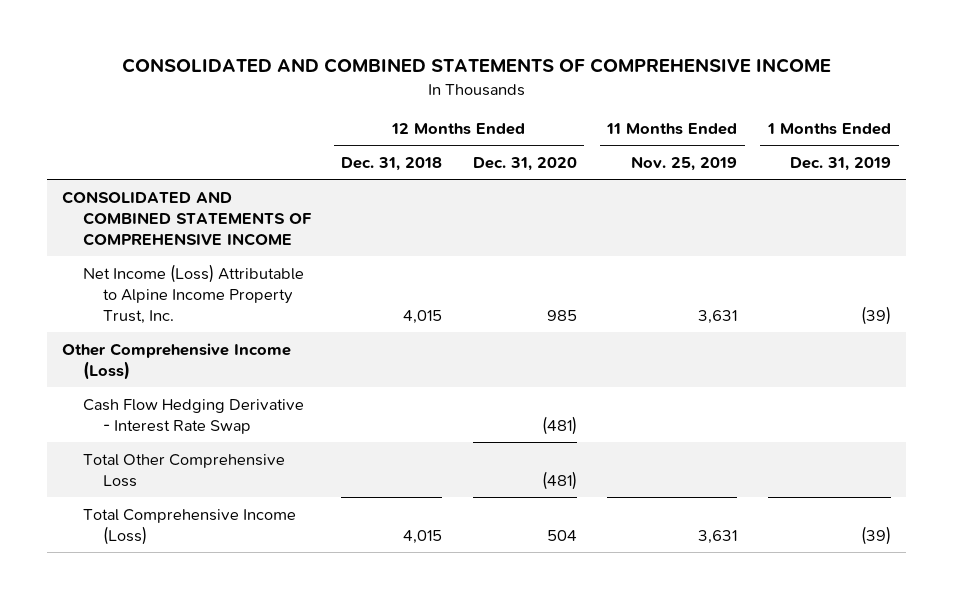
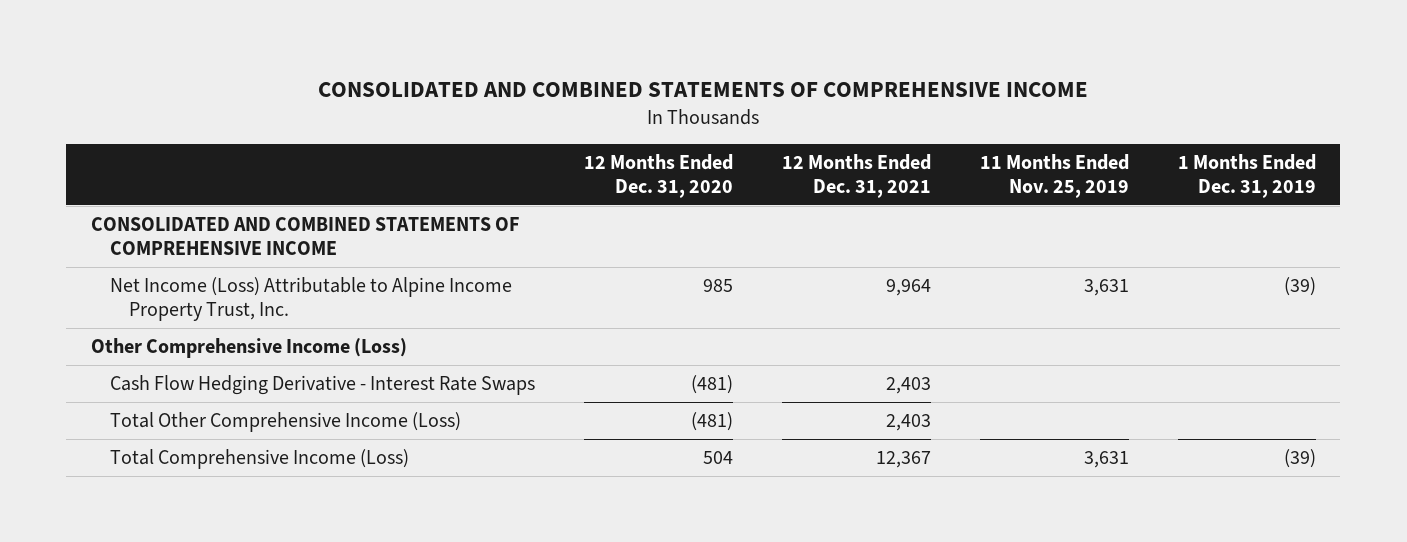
[341,156,443,171] Dec. 31, 2018 -> none
none -> [781,153,931,198] 12 Months Ended Dec. 31, 2021
[82,398,304,434] Cash Flow Hedging Derivative - Interest Rate Swap -> [109,375,535,396] Cash Flow Hedging Derivative - Interest Rate Swaps
[82,453,285,487] Total Other Comprehensive Loss -> [109,412,461,433] Total Other Comprehensive Income (Loss)

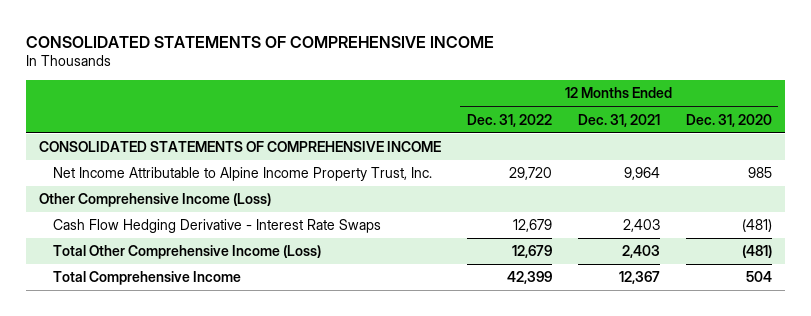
[318,81,1089,97] CONSOLIDATED AND COMBINED STATEMENTS OF COMPREHENSIVE INCOME -> [26,35,495,48] CONSOLIDATED STATEMENTS OF COMPREHENSIVE INCOME
[979,153,1129,198] 11 Months Ended Nov. 25, 2019 -> none
[1177,153,1316,198] 1 Months Ended Dec. 31, 2019 -> none
none -> [466,113,552,127] Dec. 31, 2022
[90,217,519,256] CONSOLIDATED AND COMBINED STATEMENTS OF COMPREHENSIVE INCOME -> [39,141,442,153] CONSOLIDATED STATEMENTS OF COMPREHENSIVE INCOME
[109,277,512,322] Net Income (Loss) Attributable to Alpine Income Property Trust, Inc. -> [52,167,432,182] Net Income Attributable to Alpine Income Property Trust, Inc.
[109,449,409,470] Total Comprehensive Income (Loss) -> [52,271,241,286] Total Comprehensive Income

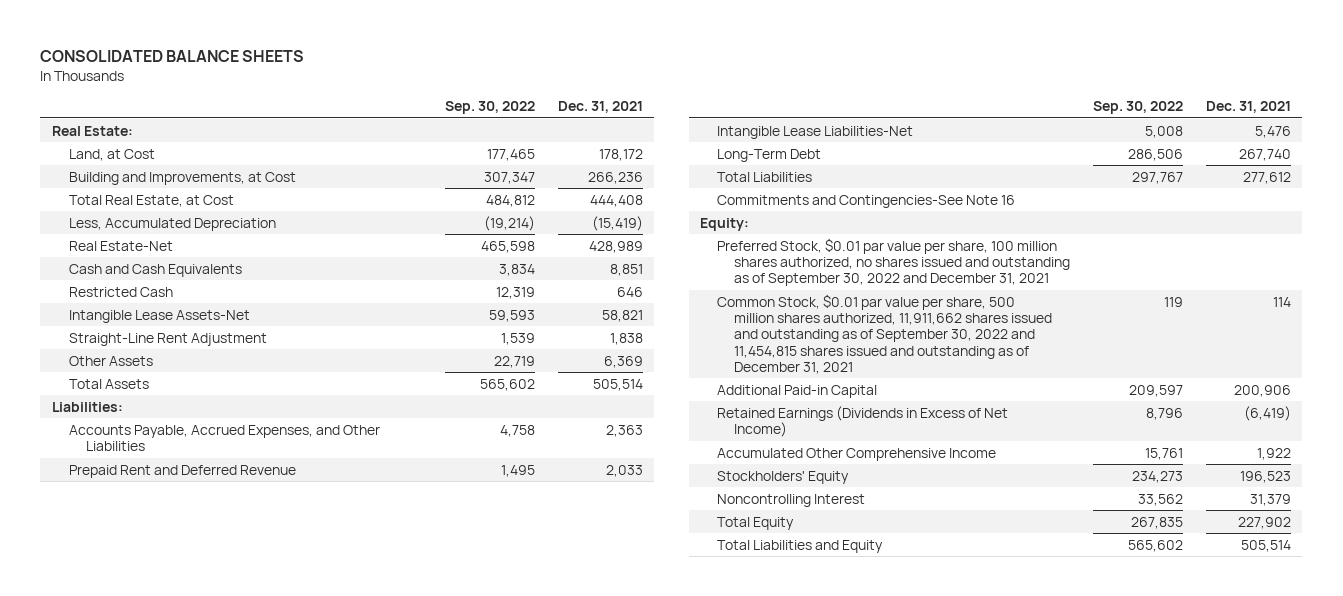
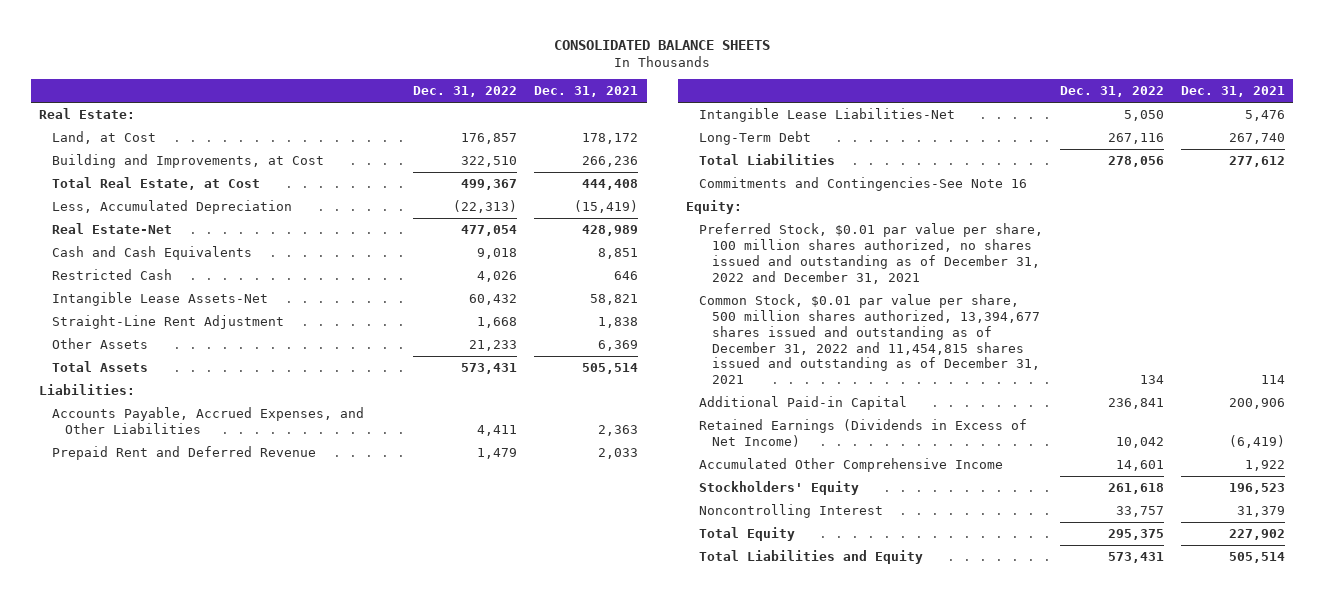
[444,101,535,115] Sep. 30, 2022 -> none
none -> [413,86,518,98] Dec. 31, 2022
[717,237,1071,287] Preferred Stock, $0.01 par value per share, 100 million shares authorized, no shares issued and outstanding as of September 30, 2022 and December 31, 2021 -> [698,223,1043,284] Preferred Stock, $0.01 par value per share, 100 million shares authorized, no shares issued and outstanding as of December 31, 2022 and December 31, 2021
[717,293,1053,374] Common Stock, $0.01 par value per share, 500 million shares authorized, 11,911,662 shares issued and outstanding as of September 30, 2022 and 11,454,815 shares issued and outstanding as of December 31, 2021 -> [698,294,1040,385] Common Stock, $0.01 par value per share, 500 million shares authorized, 13,394,677 shares issued and outstanding as of December 31, 2022 and 11,454,815 shares issued and outstanding as of December 31, 2021

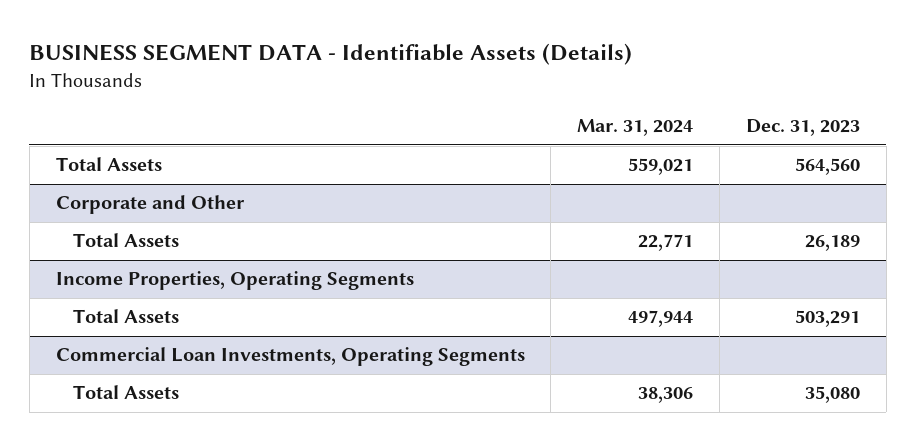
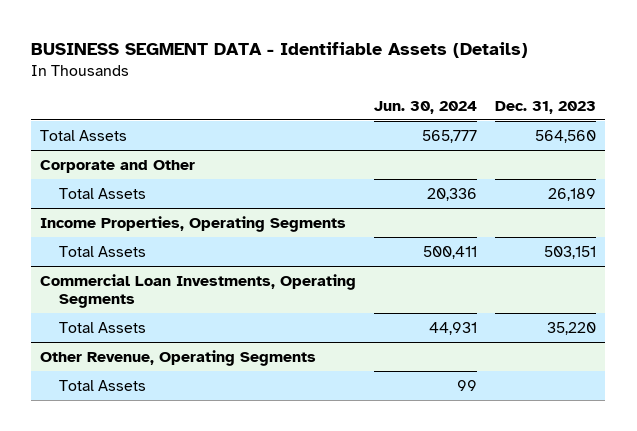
[577,119,694,137] Mar. 31, 2024 -> none
none -> [374,100,478,114] Jun. 30, 2024
[794,310,860,328] 503,291 -> [544,245,597,259] 503,151
[804,386,860,404] 35,080 -> [547,321,597,335] 35,220
none -> [40,349,317,366] Other Revenue, Operating Segments
none -> [58,379,146,391] Total Assets

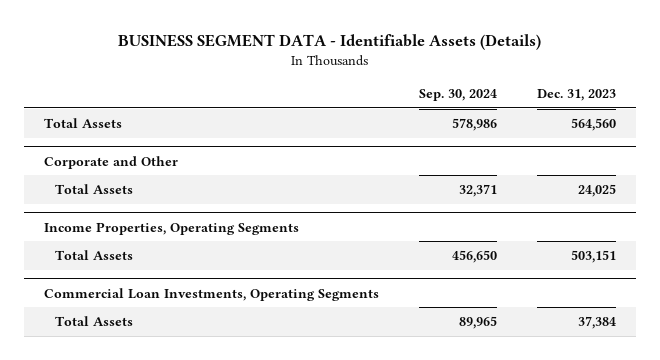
[374,100,478,114] Jun. 30, 2024 -> none
none -> [419,89,498,102] Sep. 30, 2024
[548,187,597,201] 26,189 -> [578,183,617,197] 24,025
[40,349,317,366] Other Revenue, Operating Segments -> none
[58,379,146,391] Total Assets -> none
[547,321,597,335] 35,220 -> [578,315,617,329] 37,384

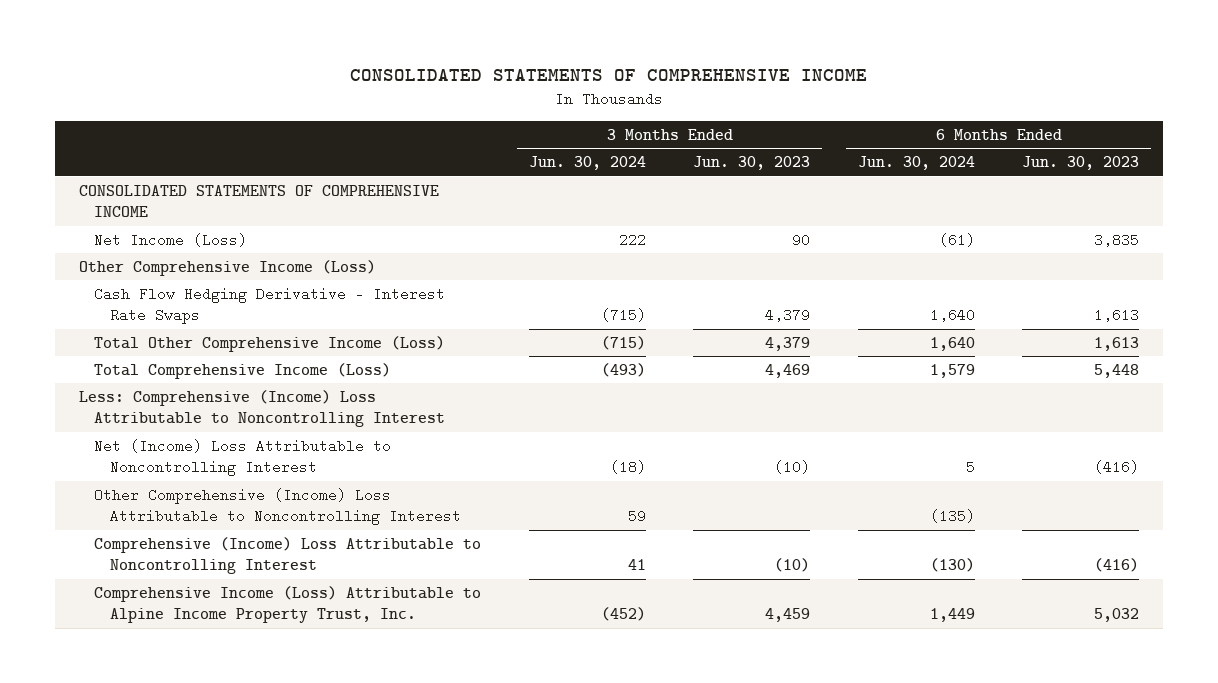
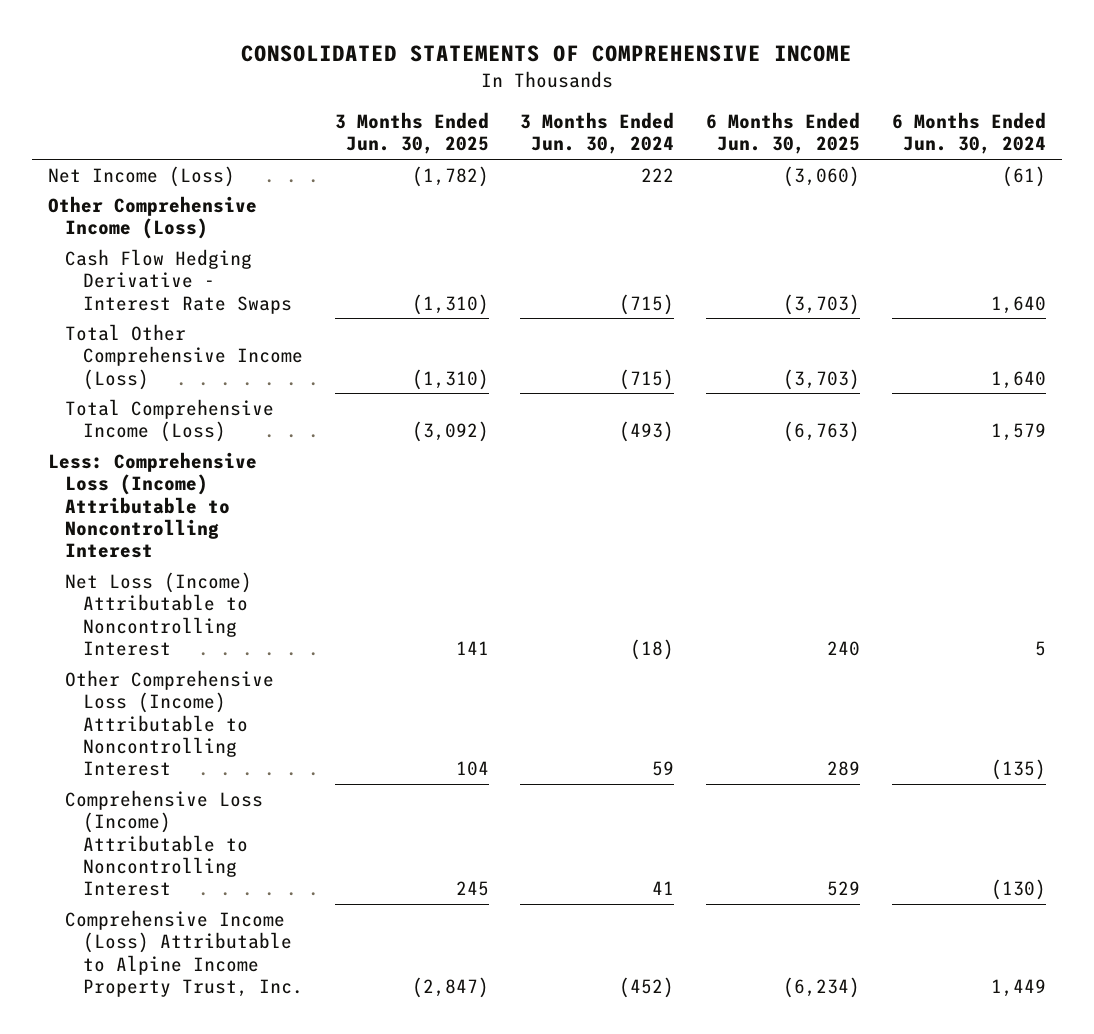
[693,156,811,171] Jun. 30, 2023 -> none
[1022,156,1140,171] Jun. 30, 2023 -> none
none -> [334,112,489,155] 3 Months Ended Jun. 30, 2025
none -> [706,112,861,155] 6 Months Ended Jun. 30, 2025
[78,184,439,218] CONSOLIDATED STATEMENTS OF COMPREHENSIVE INCOME -> none
[78,389,446,428] Less: Comprehensive (Income) Loss Attributable to Noncontrolling Interest -> [47,451,257,559] Less: Comprehensive Loss (Income) Attributable to Noncontrolling Interest
[94,438,392,477] Net (Income) Loss Attributable to Noncontrolling Interest -> [65,571,253,657] Net Loss (Income) Attributable to Noncontrolling Interest
[94,487,462,526] Other Comprehensive (Income) Loss Attributable to Noncontrolling Interest -> [65,669,275,777] Other Comprehensive Loss (Income) Attributable to Noncontrolling Interest
[94,536,482,575] Comprehensive (Income) Loss Attributable to Noncontrolling Interest -> [65,789,264,897] Comprehensive Loss (Income) Attributable to Noncontrolling Interest

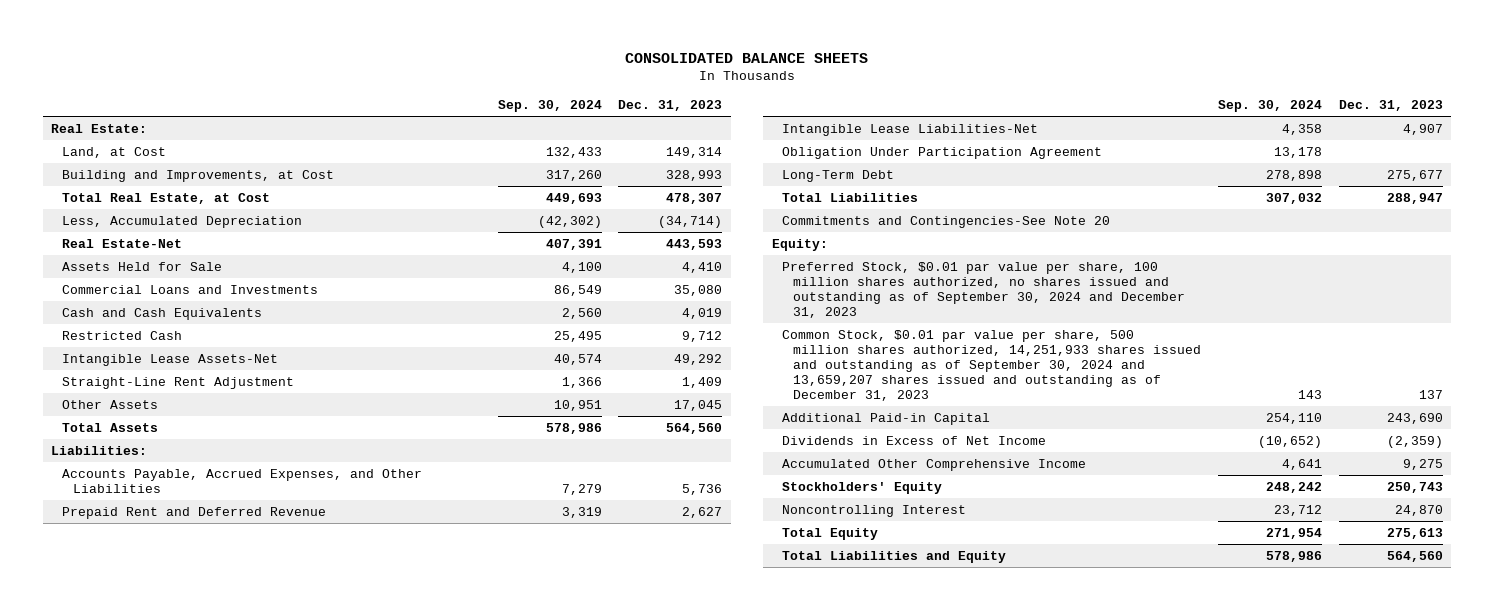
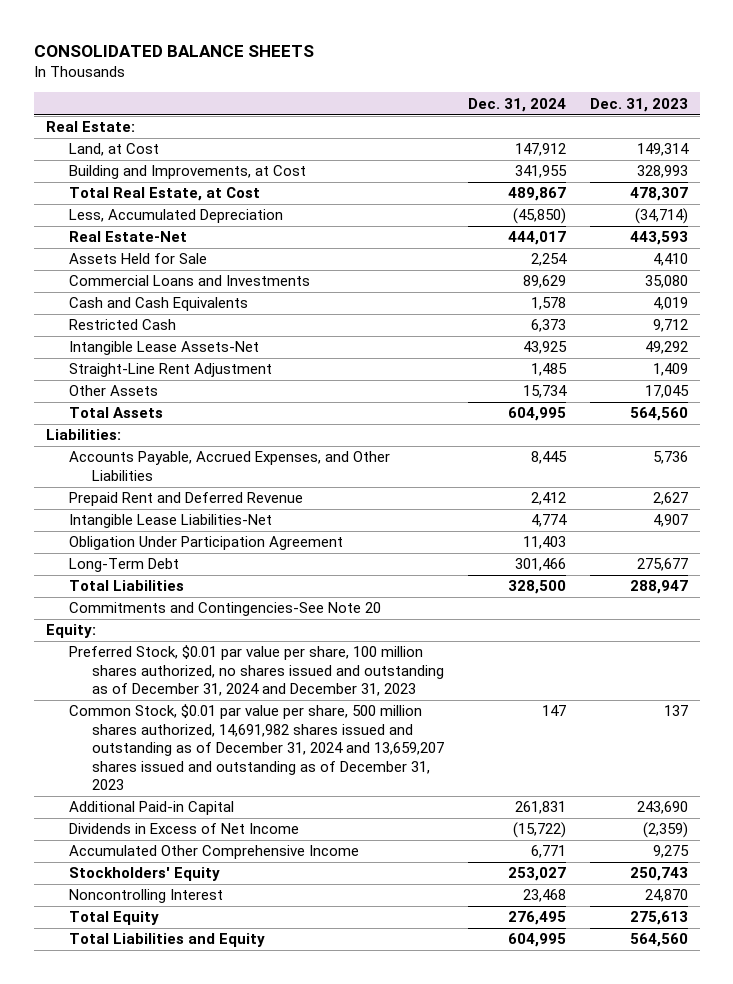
[497,99,602,112] Sep. 30, 2024 -> none
none -> [467,97,566,112] Dec. 31, 2024
[782,261,1186,318] Preferred Stock, $0.01 par value per share, 100 million shares authorized, no shares issued and outstanding as of September 30, 2024 and December 31, 2023 -> [68,645,444,697] Preferred Stock, $0.01 par value per share, 100 million shares authorized, no shares issued and outstanding as of December 31, 2024 and December 31, 2023
[782,329,1202,401] Common Stock, $0.01 par value per share, 500 million shares authorized, 14,251,933 shares issued and outstanding as of September 30, 2024 and 13,659,207 shares issued and outstanding as of December 31, 2023 -> [68,704,444,791] Common Stock, $0.01 par value per share, 500 million shares authorized, 14,691,982 shares issued and outstanding as of December 31, 2024 and 13,659,207 shares issued and outstanding as of December 31, 2023

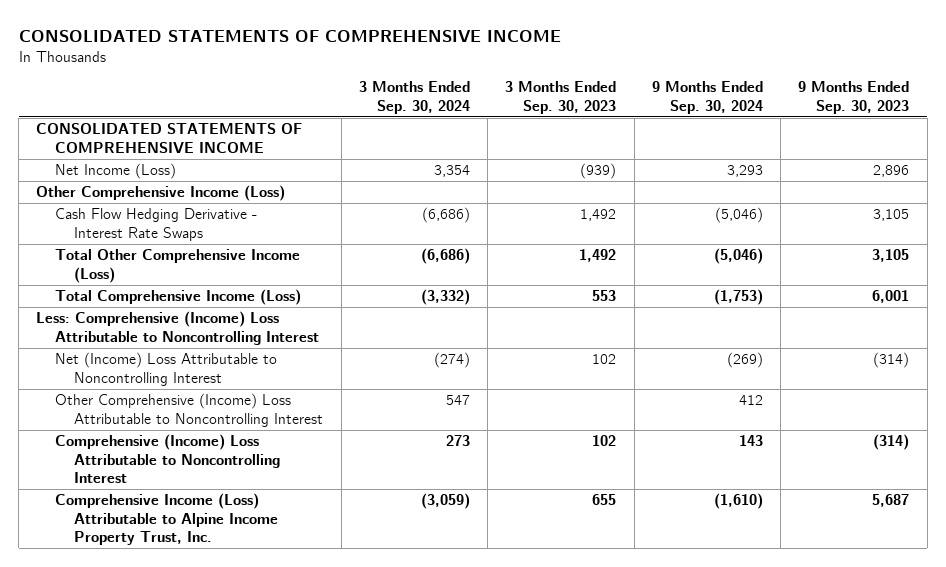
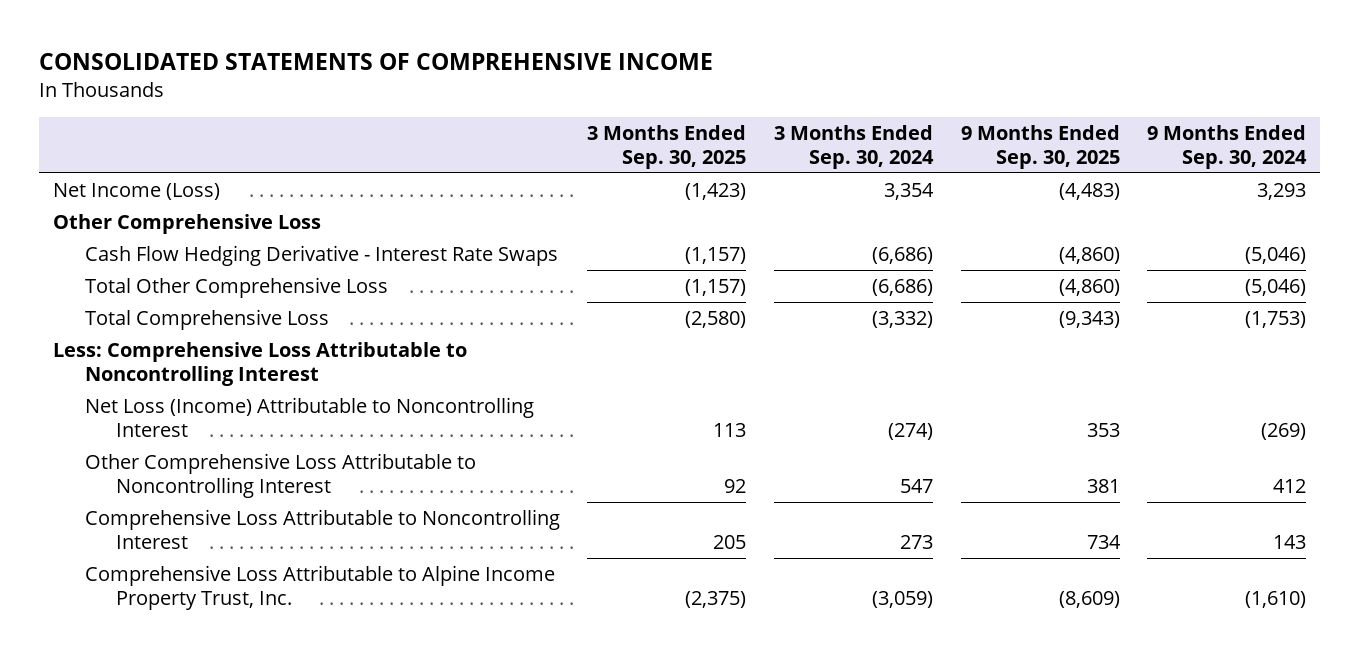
[505,81,617,114] 3 Months Ended Sep. 30, 2023 -> none
[798,81,910,114] 9 Months Ended Sep. 30, 2023 -> none
none -> [587,124,747,170] 3 Months Ended Sep. 30, 2025
none -> [960,124,1120,170] 9 Months Ended Sep. 30, 2025
[36,123,303,153] CONSOLIDATED STATEMENTS OF COMPREHENSIVE INCOME -> none
[36,185,286,202] Other Comprehensive Income (Loss) -> [53,213,322,234] Other Comprehensive Loss
[55,249,301,283] Total Other Comprehensive Income (Loss) -> [84,276,388,298] Total Other Comprehensive Loss
[55,289,302,306] Total Comprehensive Income (Loss) -> [84,308,329,330] Total Comprehensive Loss
[36,311,320,345] Less: Comprehensive (Income) Loss Attributable to Noncontrolling Interest -> [53,341,468,387] Less: Comprehensive Loss Attributable to Noncontrolling Interest
[55,352,278,386] Net (Income) Loss Attributable to Noncontrolling Interest -> [84,396,534,438] Net Loss (Income) Attributable to Noncontrolling Interest
[55,393,324,427] Other Comprehensive (Income) Loss Attributable to Noncontrolling Interest -> [84,452,476,499] Other Comprehensive Loss Attributable to Noncontrolling Interest
[55,434,281,483] Comprehensive (Income) Loss Attributable to Noncontrolling Interest -> [84,508,560,550] Comprehensive Loss Attributable to Noncontrolling Interest
[55,493,279,545] Comprehensive Income (Loss) Attributable to Alpine Income Property Trust, Inc. -> [84,564,555,611] Comprehensive Loss Attributable to Alpine Income Property Trust, Inc.

